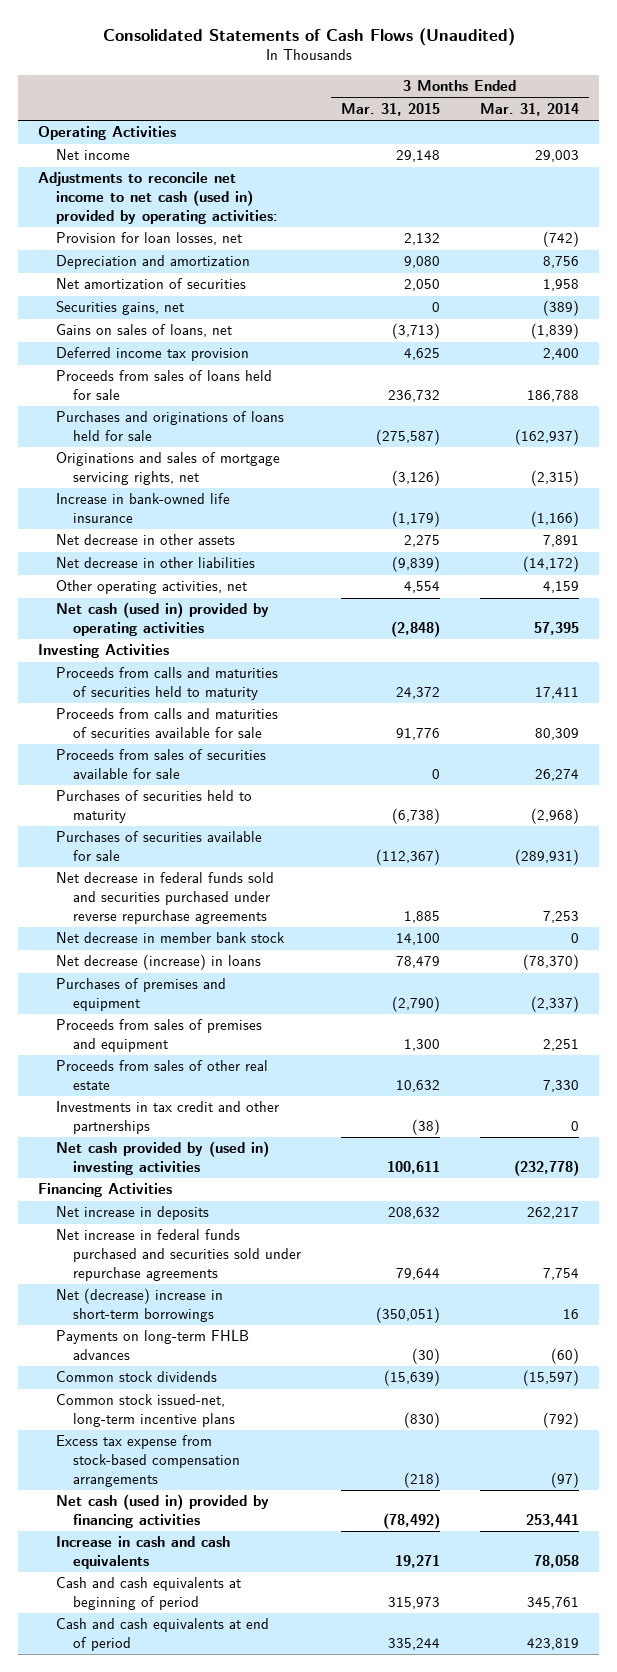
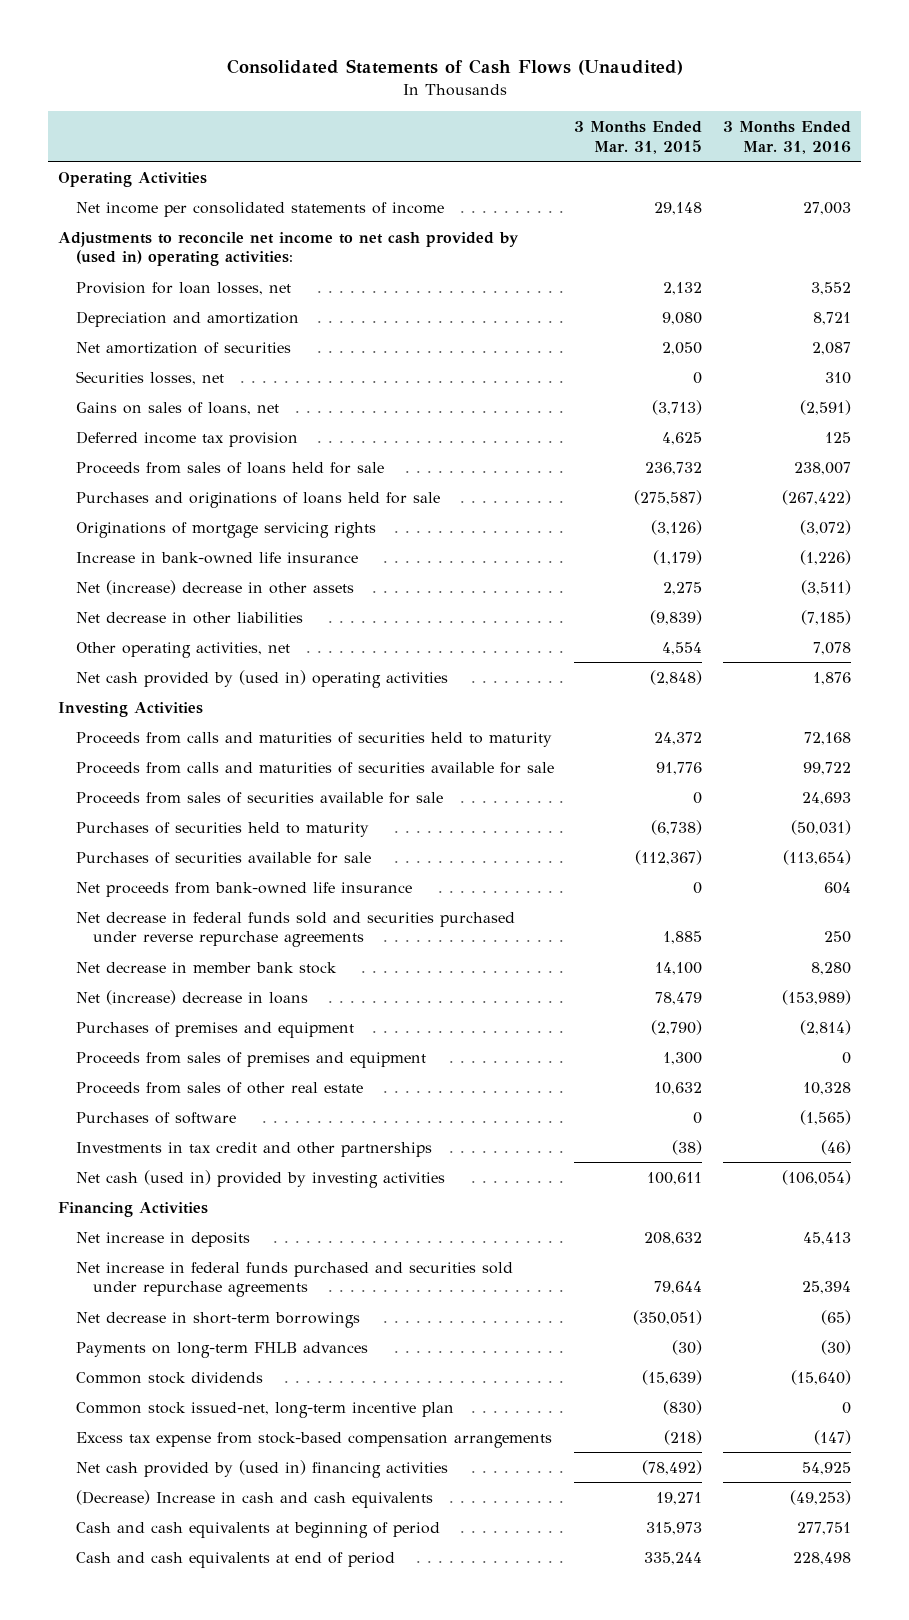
[480,102,580,116] Mar. 31, 2014 -> none
none -> [722,121,851,154] 3 Months Ended Mar. 31, 2016
[55,149,130,161] Net income -> [75,201,444,217] Net income per consolidated statements of income
[38,172,278,224] Adjustments to reconcile net income to net cash (used in) provided by operating activities: -> [58,231,520,267] Adjustments to reconcile net income to net cash provided by (used in) operating activities:
[55,301,184,316] Securities gains, net -> [75,370,224,385] Securities losses, net
[55,452,280,486] Originations and sales of mortgage servicing rights, net -> [75,521,376,538] Originations of mortgage servicing rights
[55,534,235,546] Net decrease in other assets -> [75,579,354,595] Net (increase) decrease in other assets
[55,602,269,637] Net cash (used in) provided by operating activities -> [75,669,448,688] Net cash provided by (used in) operating activities
none -> [75,881,412,897] Net proceeds from bank-owned life insurance
[55,954,261,971] Net decrease (increase) in loans -> [75,989,308,1005] Net (increase) decrease in loans
none -> [75,1111,236,1124] Purchases of software
[55,1141,269,1176] Net cash provided by (used in) investing activities -> [75,1169,445,1188] Net cash (used in) provided by investing activities
[55,1288,223,1323] Net (decrease) increase in short-term borrowings -> [75,1311,360,1328] Net decrease in short-term borrowings
[55,1394,235,1428] Common stock issued-net, long-term incentive plans -> [75,1401,454,1418] Common stock issued-net, long-term incentive plan
[55,1494,269,1529] Net cash (used in) provided by financing activities -> [75,1459,448,1478] Net cash provided by (used in) financing activities
[55,1536,230,1570] Increase in cash and cash equivalents -> [75,1489,433,1508] (Decrease) Increase in cash and cash equivalents

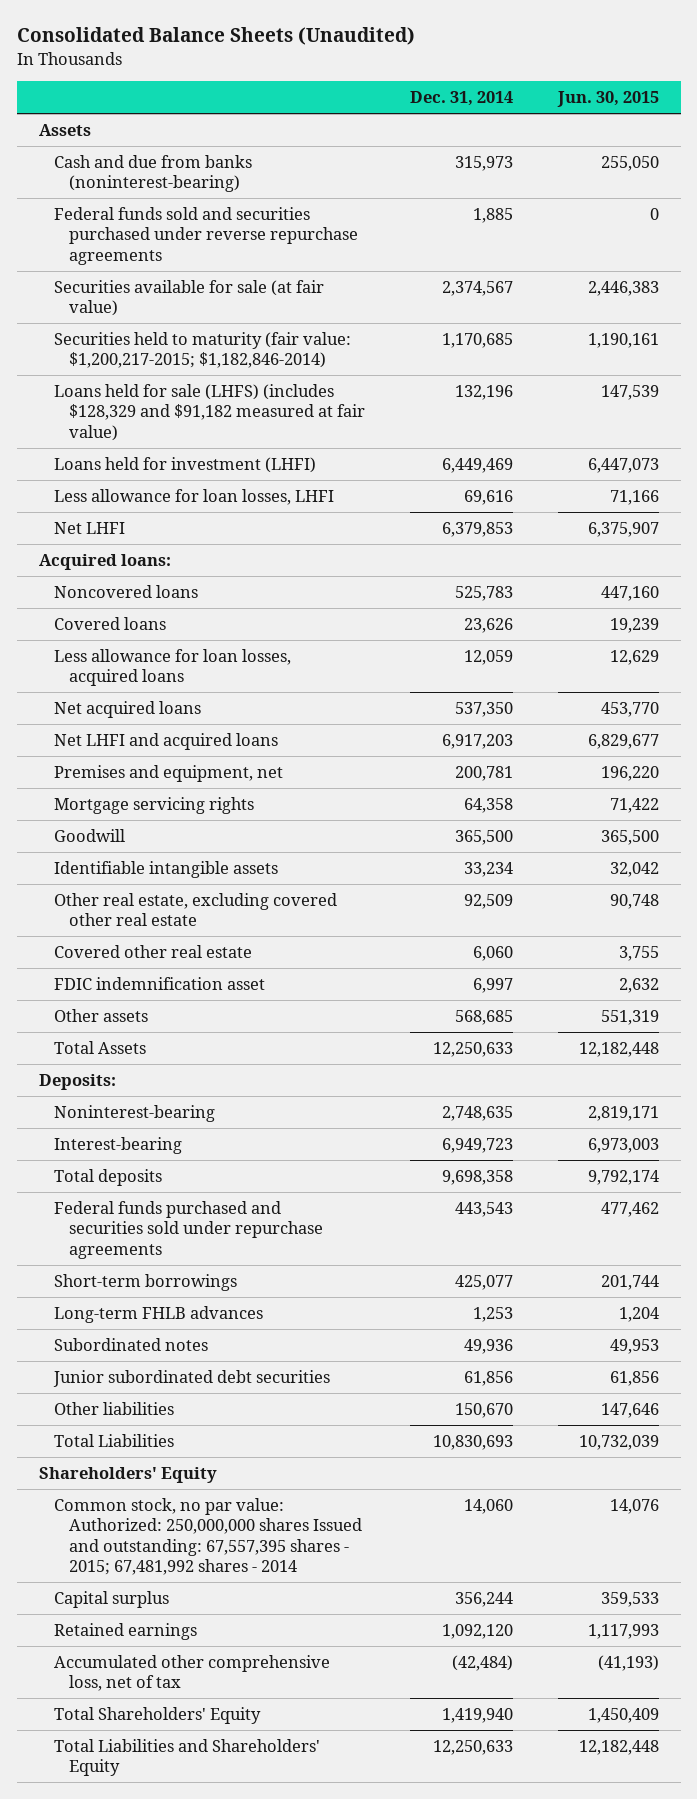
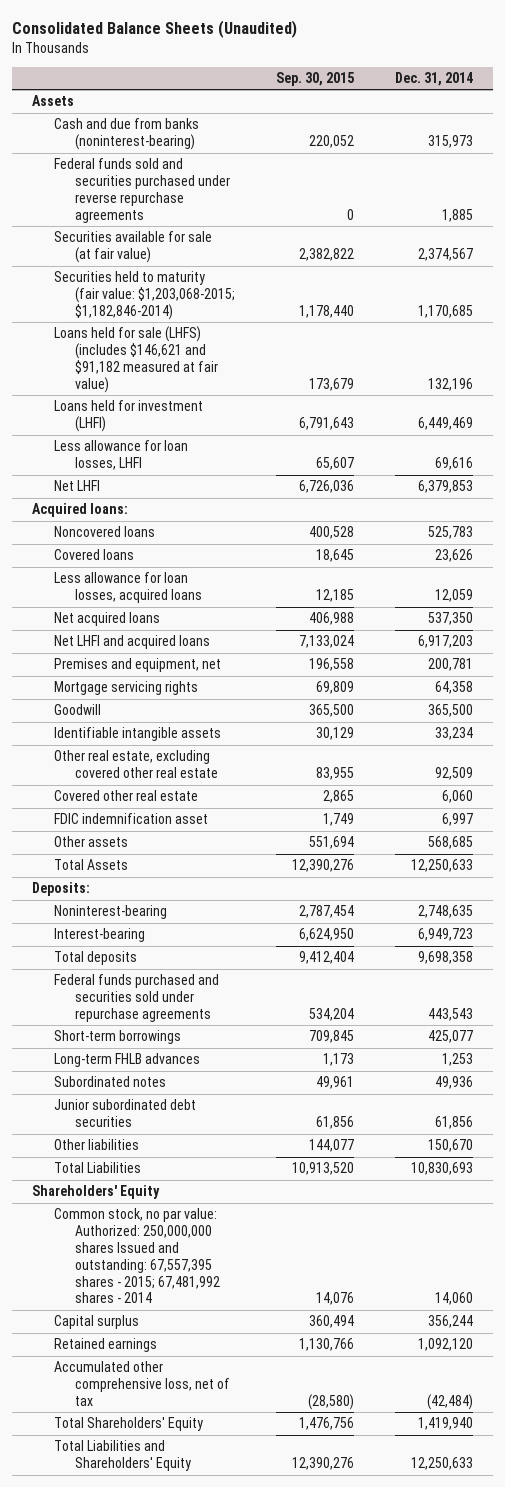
[556,91,659,108] Jun. 30, 2015 -> none
none -> [275,72,354,87] Sep. 30, 2015
[54,332,352,369] Securities held to maturity (fair value: $1,200,217-2015; $1,182,846-2014) -> [53,271,236,320] Securities held to maturity (fair value: $1,203,068-2015; $1,182,846-2014)
[54,384,366,441] Loans held for sale (LHFS) (includes $128,329 and $91,182 measured at fair value) -> [53,326,219,393] Loans held for sale (LHFS) (includes $146,621 and $91,182 measured at fair value)

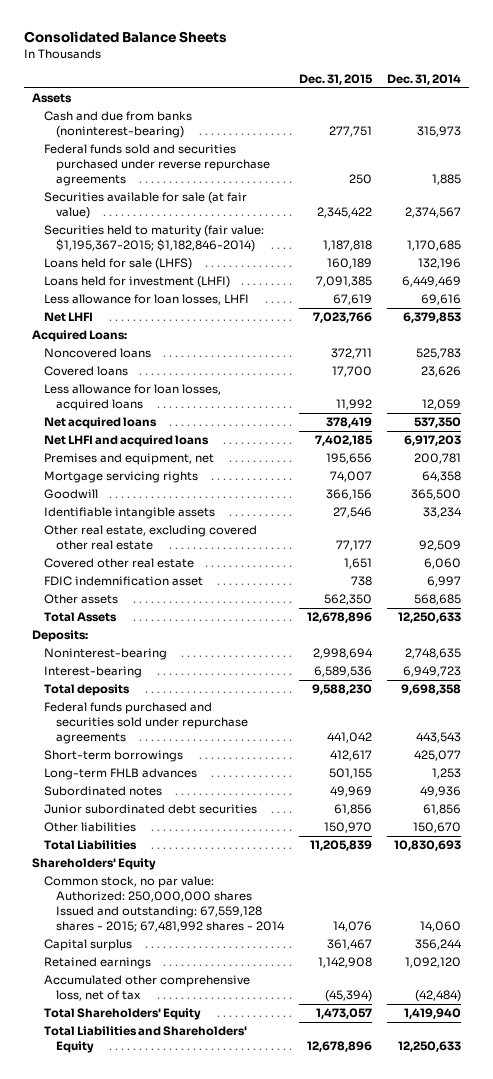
[11,19,297,38] Consolidated Balance Sheets (Unaudited) -> [24,31,228,44] Consolidated Balance Sheets
[275,72,354,87] Sep. 30, 2015 -> none
none -> [299,73,374,85] Dec. 31, 2015
[53,271,236,320] Securities held to maturity (fair value: $1,203,068-2015; $1,182,846-2014) -> [44,225,265,253] Securities held to maturity (fair value: $1,195,367-2015; $1,182,846-2014)
[53,326,219,393] Loans held for sale (LHFS) (includes $146,621 and $91,182 measured at fair value) -> [44,258,193,271] Loans held for sale (LHFS)
[32,503,129,518] Acquired loans: -> [31,330,127,343] Acquired Loans:
[53,1208,221,1304] Common stock, no par value: Authorized: 250,000,000 shares Issued and outstanding: 67,557,395 shares - 2015; 67,481,992 shares - 2014 -> [44,876,286,933] Common stock, no par value: Authorized: 250,000,000 shares Issued and outstanding: 67,559,128 shares - 2015; 67,481,992 shares - 2014

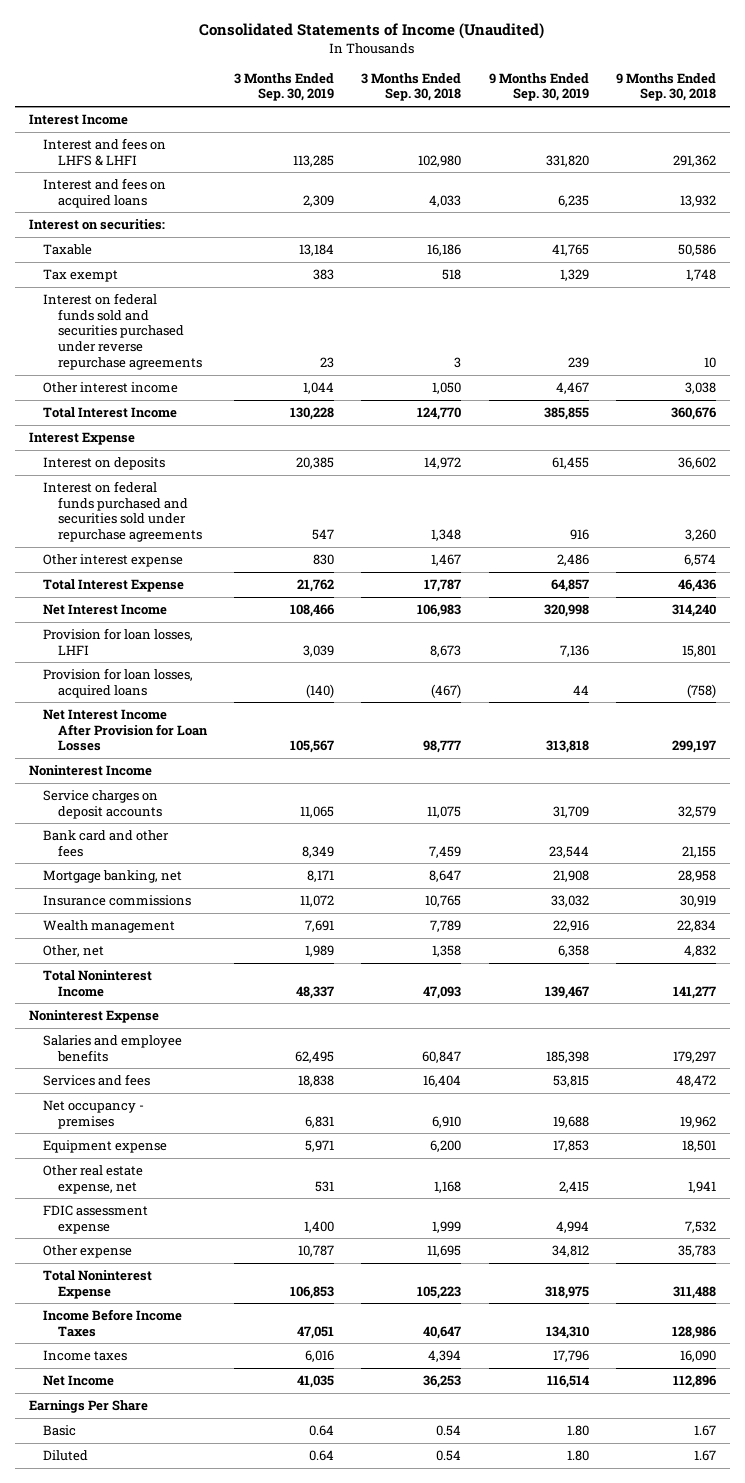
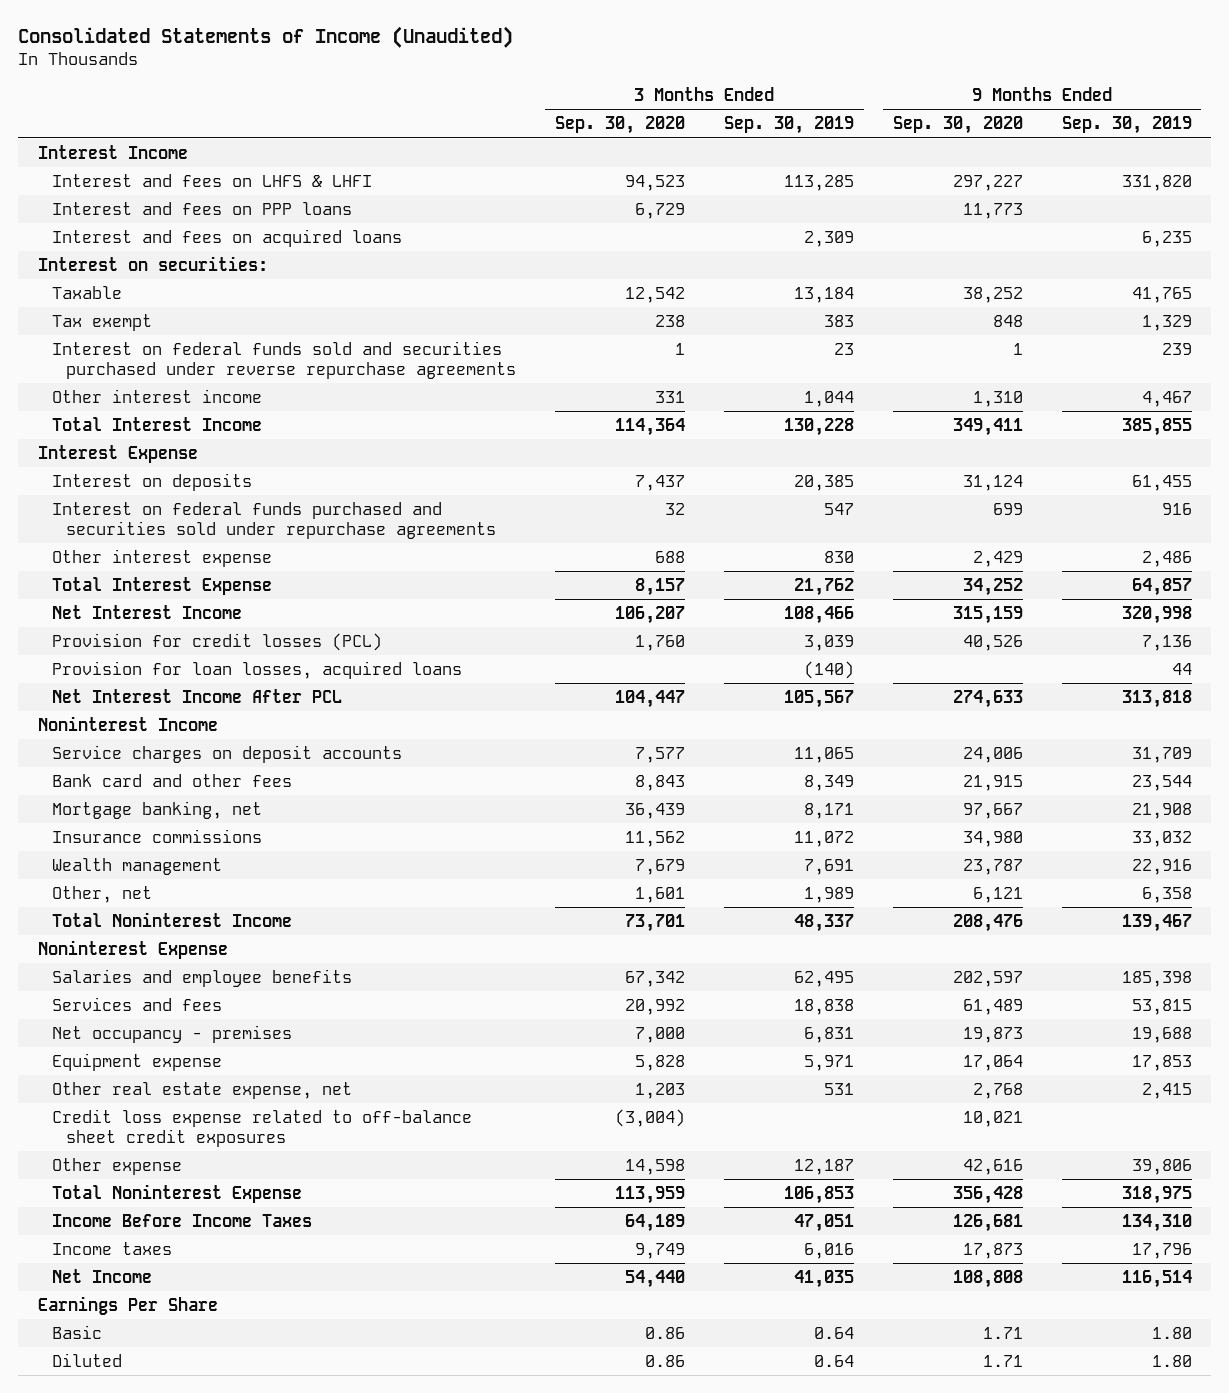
[361,72,462,102] 3 Months Ended Sep. 30, 2018 -> none
[616,72,717,102] 9 Months Ended Sep. 30, 2018 -> none
none -> [554,116,685,135] Sep. 30, 2020
none -> [892,116,1023,135] Sep. 30, 2020
none -> [51,201,352,215] Interest and fees on PPP loans
[43,627,194,655] Provision for loan losses, LHFI -> [51,632,382,651] Provision for credit losses (PCL)
[43,708,208,752] Net Interest Income After Provision for Loan Losses -> [51,688,342,703] Net Interest Income After PCL
[43,1204,149,1234] FDIC assessment expense -> none
none -> [51,1108,472,1148] Credit loss expense related to off-balance sheet credit exposures
[298,1244,335,1257] 10,787 -> [793,1158,854,1175] 12,187
[551,1244,589,1257] 34,812 -> [1131,1158,1192,1175] 39,806

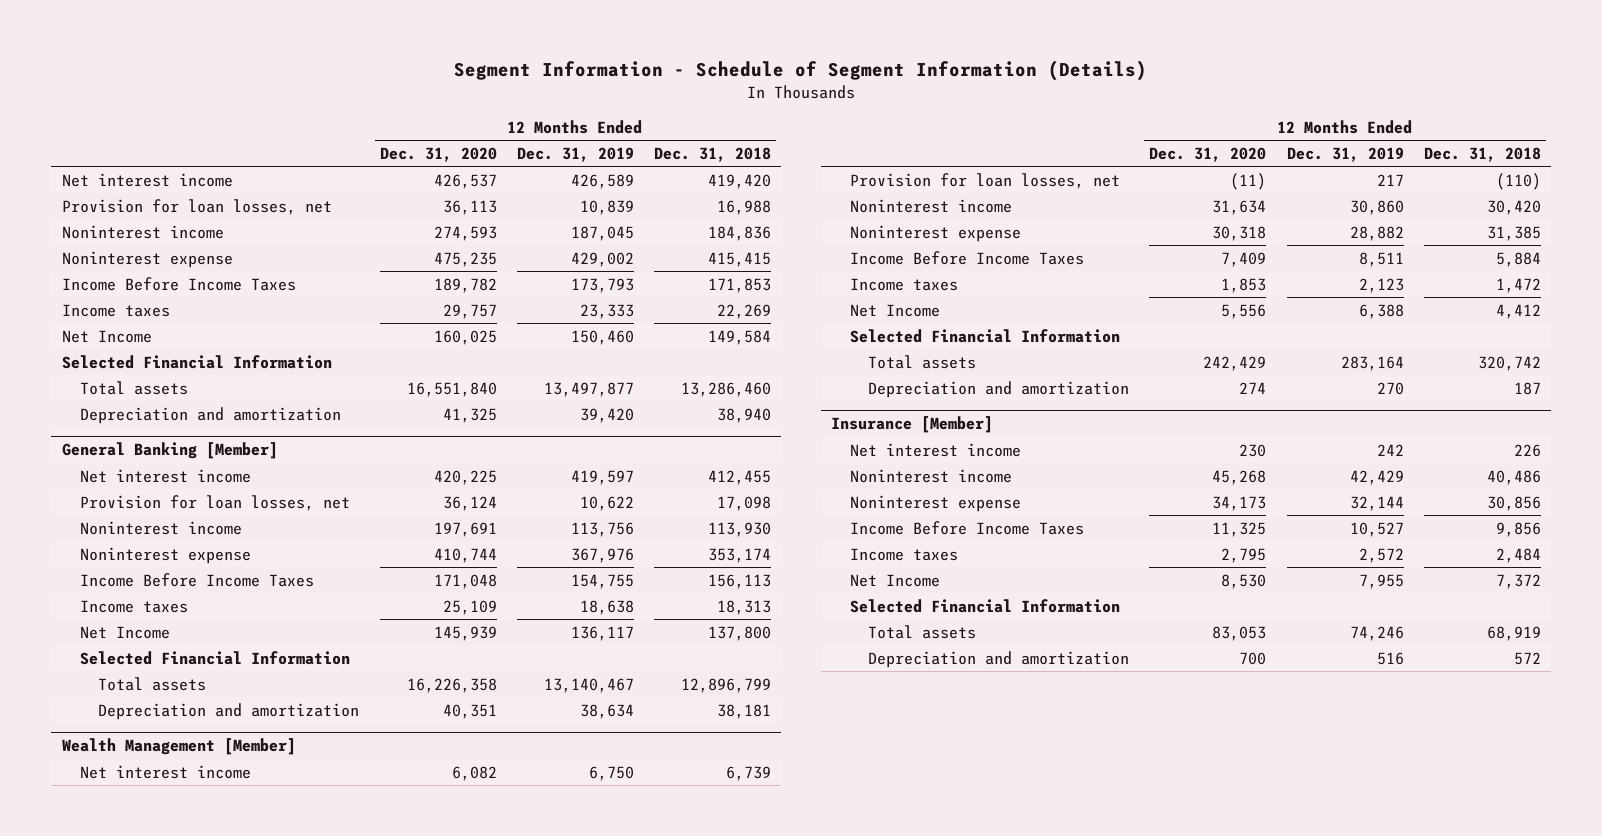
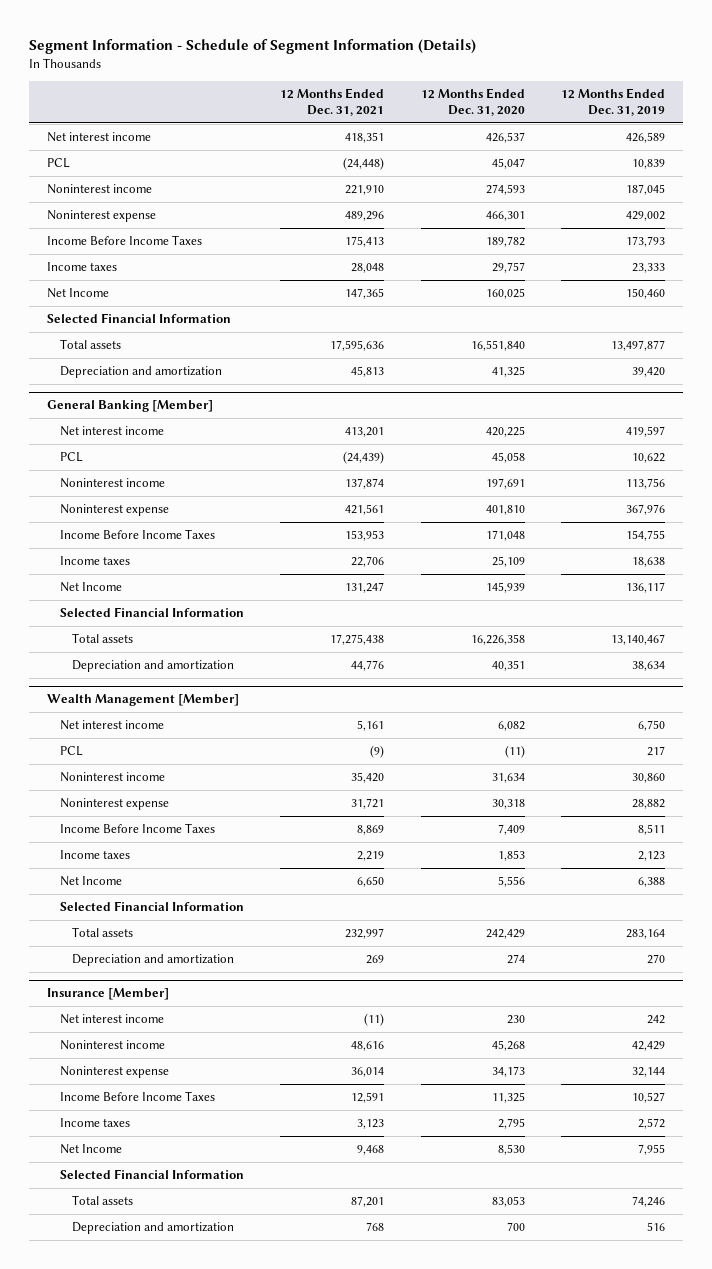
[653,146,771,162] Dec. 31, 2018 -> none
none -> [280,88,385,117] 12 Months Ended Dec. 31, 2021
[61,198,332,215] Provision for loan losses, net -> none
none -> [47,158,71,169] PCL
[433,251,497,267] 475,235 -> [485,211,525,222] 466,301
[79,494,350,511] Provision for loan losses, net -> none
none -> [59,452,83,463] PCL
[433,547,497,563] 410,744 -> [485,505,525,516] 401,810
[849,172,1120,189] Provision for loan losses, net -> [59,746,83,757] PCL

